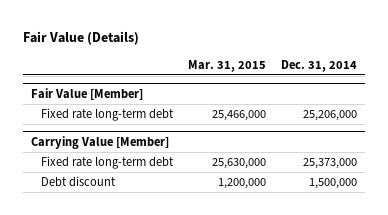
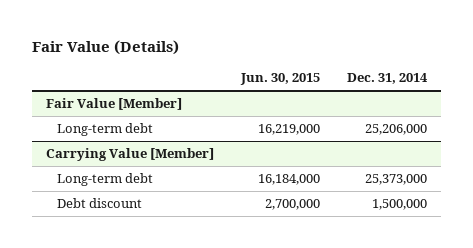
[187,59,266,72] Mar. 31, 2015 -> none
none -> [239,73,320,86] Jun. 30, 2015
[40,108,174,122] Fixed rate long-term debt -> [56,123,153,137] Long-term debt
[40,156,174,170] Fixed rate long-term debt -> [56,173,153,187] Long-term debt

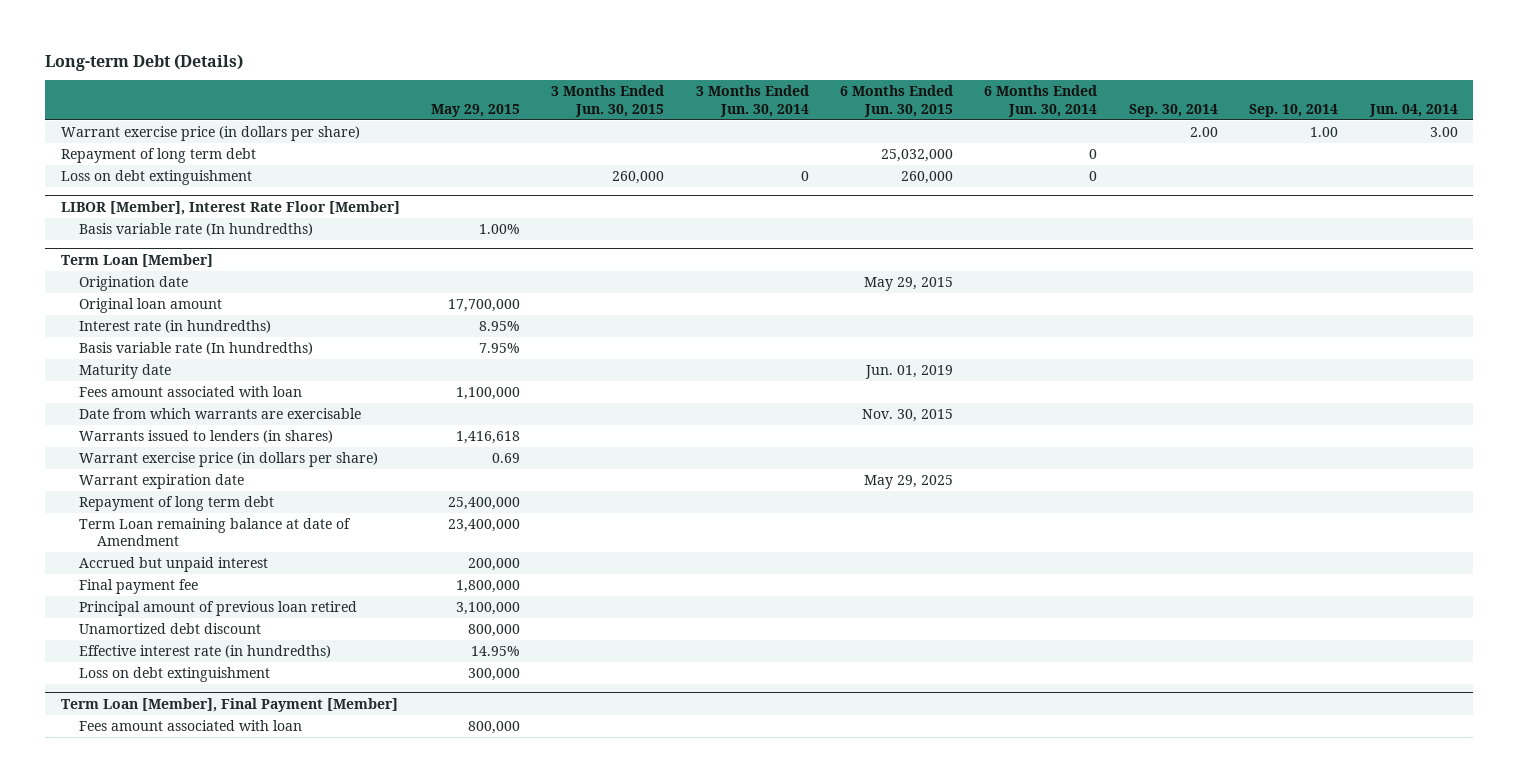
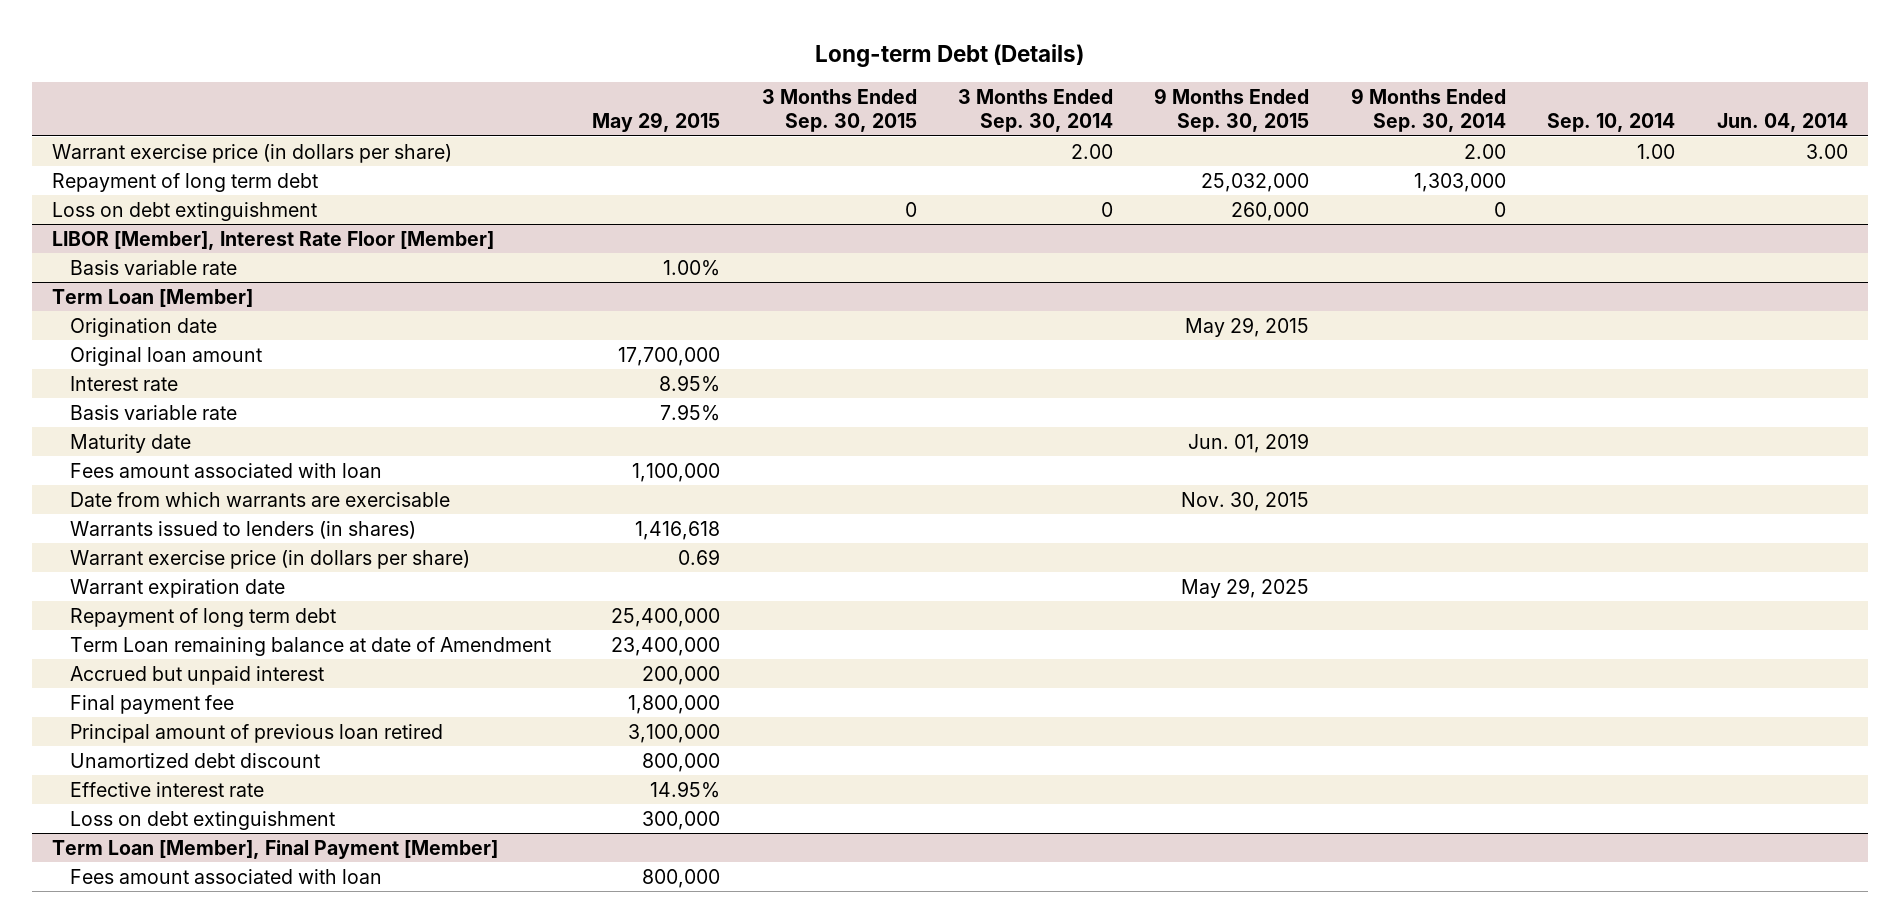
[551,85,665,117] 3 Months Ended Jun. 30, 2015 -> none
[695,85,809,117] 3 Months Ended Jun. 30, 2014 -> none
[840,85,954,117] 6 Months Ended Jun. 30, 2015 -> none
[984,85,1098,117] 6 Months Ended Jun. 30, 2014 -> none
[1128,103,1218,117] Sep. 30, 2014 -> none
none -> [761,88,917,133] 3 Months Ended Sep. 30, 2015
none -> [958,88,1114,133] 3 Months Ended Sep. 30, 2014
none -> [1154,87,1310,133] 9 Months Ended Sep. 30, 2015
none -> [1350,87,1506,133] 9 Months Ended Sep. 30, 2014
[79,222,314,236] Basis variable rate (In hundredths) -> [69,259,237,275] Basis variable rate
[79,319,272,333] Interest rate (in hundredths) -> [69,375,178,391] Interest rate
[79,341,314,355] Basis variable rate (In hundredths) -> [69,404,237,420] Basis variable rate
[79,644,332,658] Effective interest rate (in hundredths) -> [69,781,264,797] Effective interest rate

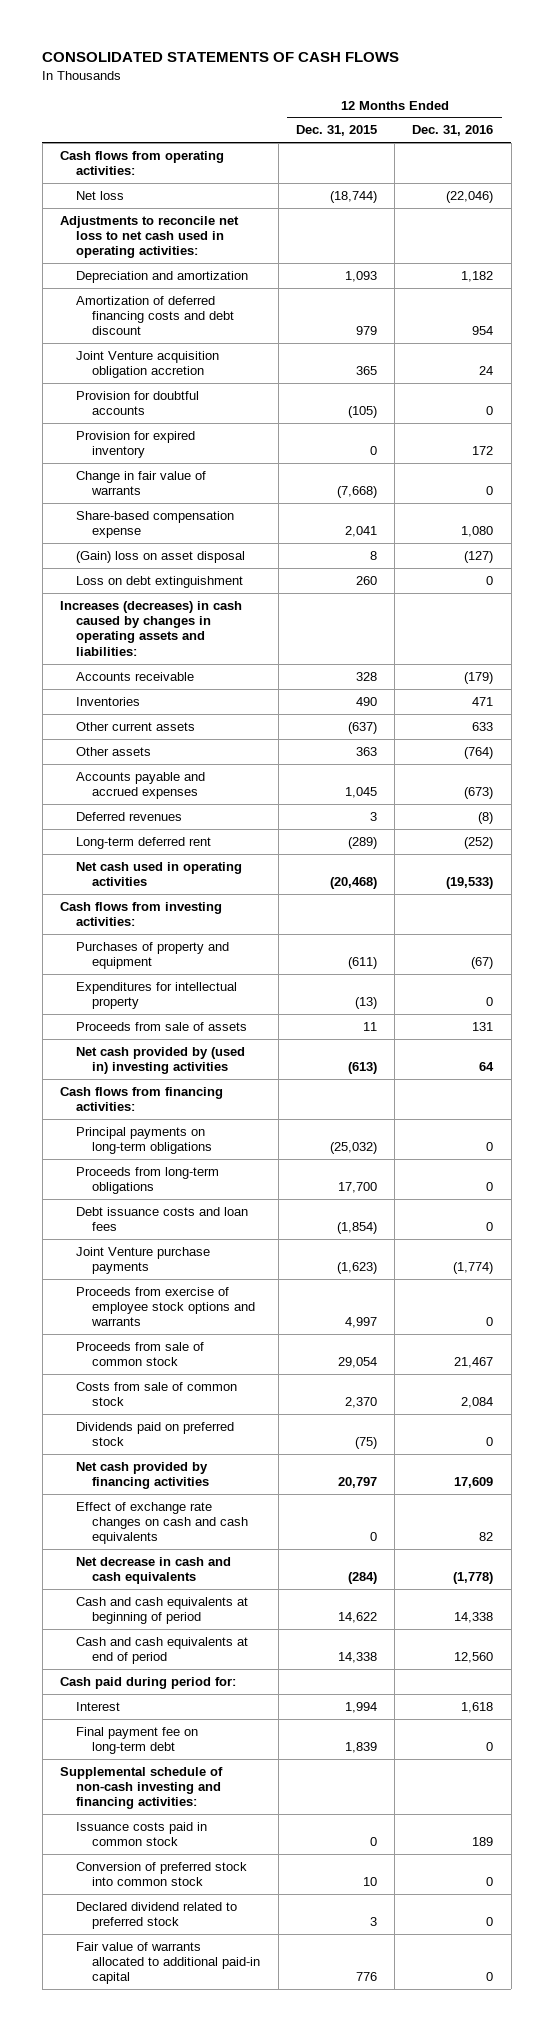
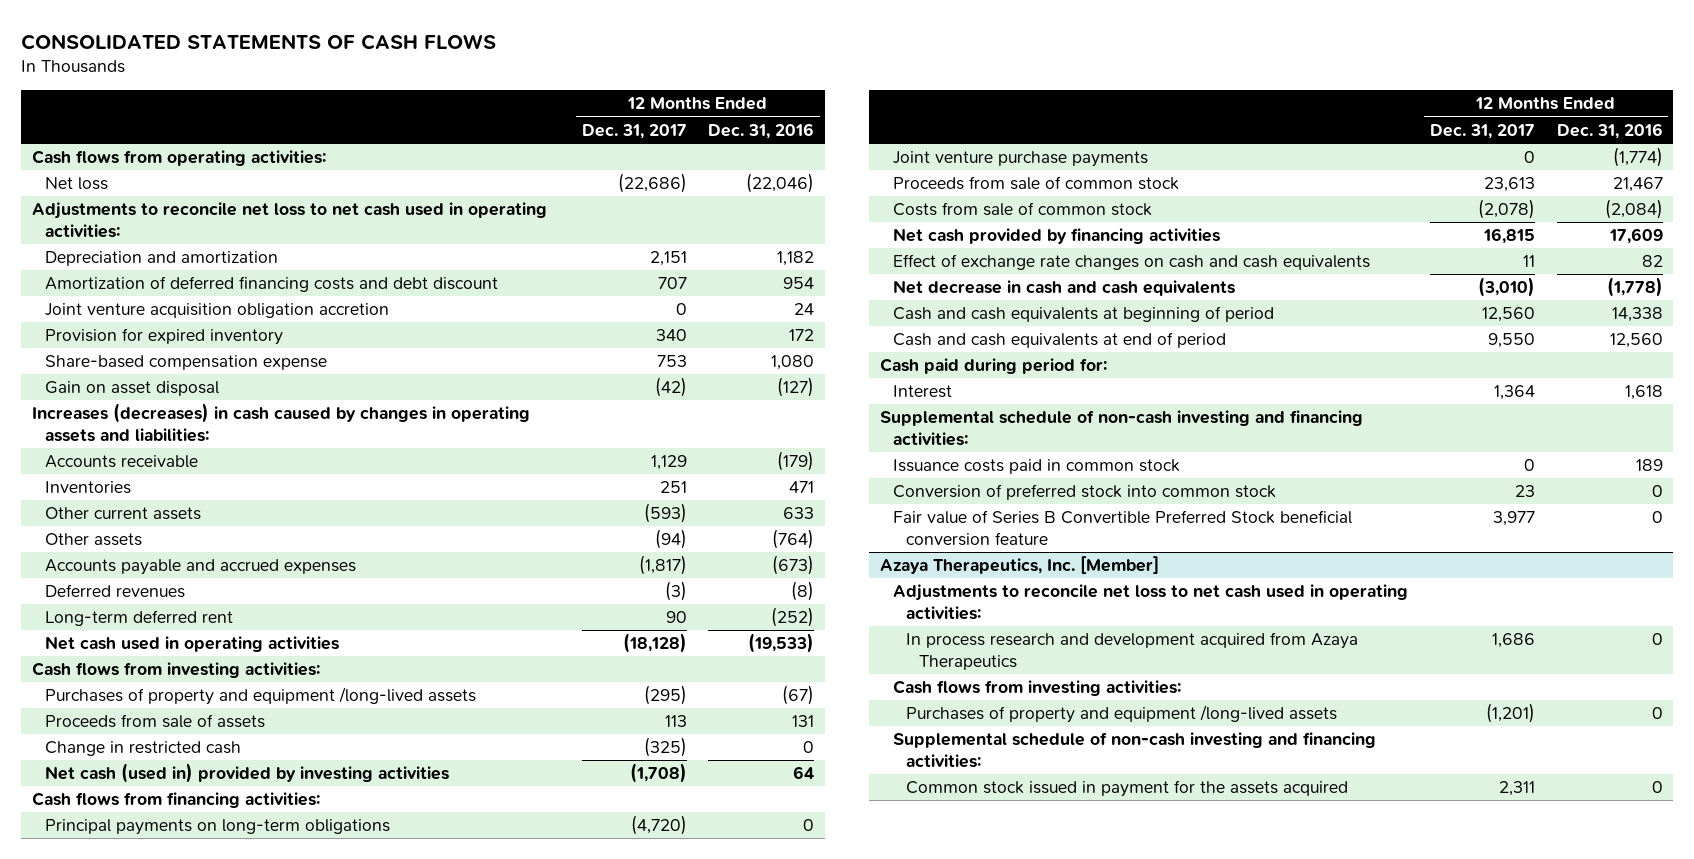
[295,125,377,137] Dec. 31, 2015 -> none
none -> [581,123,687,139] Dec. 31, 2017
[76,390,200,416] Provision for doubtful accounts -> none
[76,350,220,379] Joint Venture acquisition obligation accretion -> [44,303,389,319] Joint venture acquisition obligation accretion
[76,470,207,496] Change in fair value of warrants -> none
[76,575,244,588] Loss on debt extinguishment -> none
[76,550,246,563] (Gain) loss on asset disposal -> [44,381,219,397] Gain on asset disposal
[76,981,238,1010] Expenditures for intellectual property -> none
[76,941,230,970] Purchases of property and equipment -> [44,687,476,706] Purchases of property and equipment /long-lived assets
none -> [44,741,241,757] Change in restricted cash
[76,1046,246,1075] Net cash provided by (used in) investing activities -> [44,763,449,784] Net cash (used in) provided by investing activities
[76,1166,220,1195] Proceeds from long-term obligations -> none
[76,1206,249,1232] Debt issuance costs and loan fees -> none
[76,1286,256,1327] Proceeds from exercise of employee stock options and warrants -> none
[76,1246,211,1275] Joint Venture purchase payments -> [893,151,1149,168] Joint venture purchase payments
[76,1421,235,1447] Dividends paid on preferred stock -> none
[461,1397,494,1409] 2,084 -> [1604,199,1663,220] (2,084)
[76,1726,199,1755] Final payment fee on long-term debt -> none
[76,1901,238,1930] Declared dividend related to preferred stock -> none
[76,1941,261,1985] Fair value of warrants allocated to additional paid-in capital -> none
none -> [893,510,1353,546] Fair value of Series B Convertible Preferred Stock beneficial conversion feature
none -> [880,556,1160,575] Azaya Therapeutics, Inc. [Member]
none -> [893,584,1409,620] Adjustments to reconcile net loss to net cash used in operating activities:
none -> [906,632,1359,670] In process research and development acquired from Azaya Therapeutics
none -> [893,680,1182,697] Cash flows from investing activities:
none -> [906,705,1338,724] Purchases of property and equipment /long-lived assets
none -> [893,732,1377,768] Supplemental schedule of non-cash investing and financing activities:
none -> [906,780,1349,798] Common stock issued in payment for the assets acquired

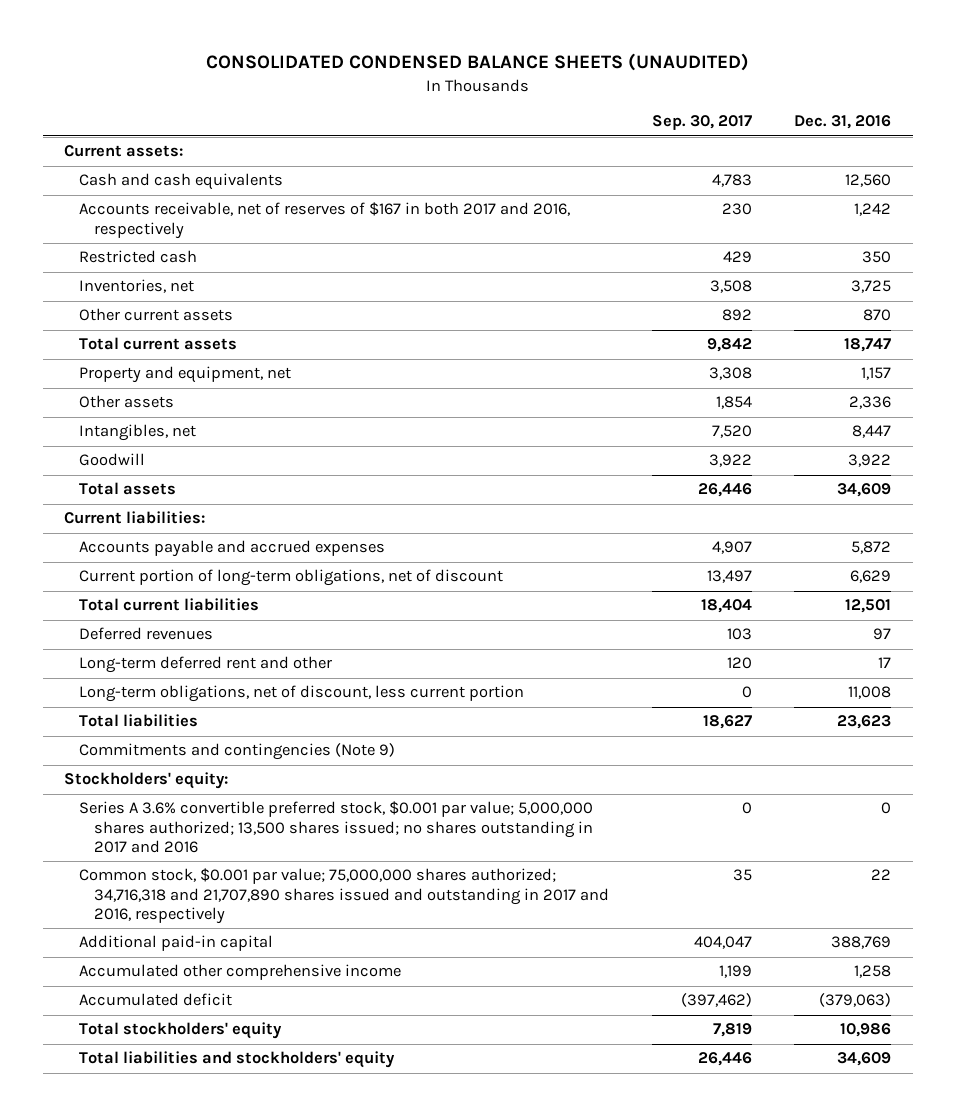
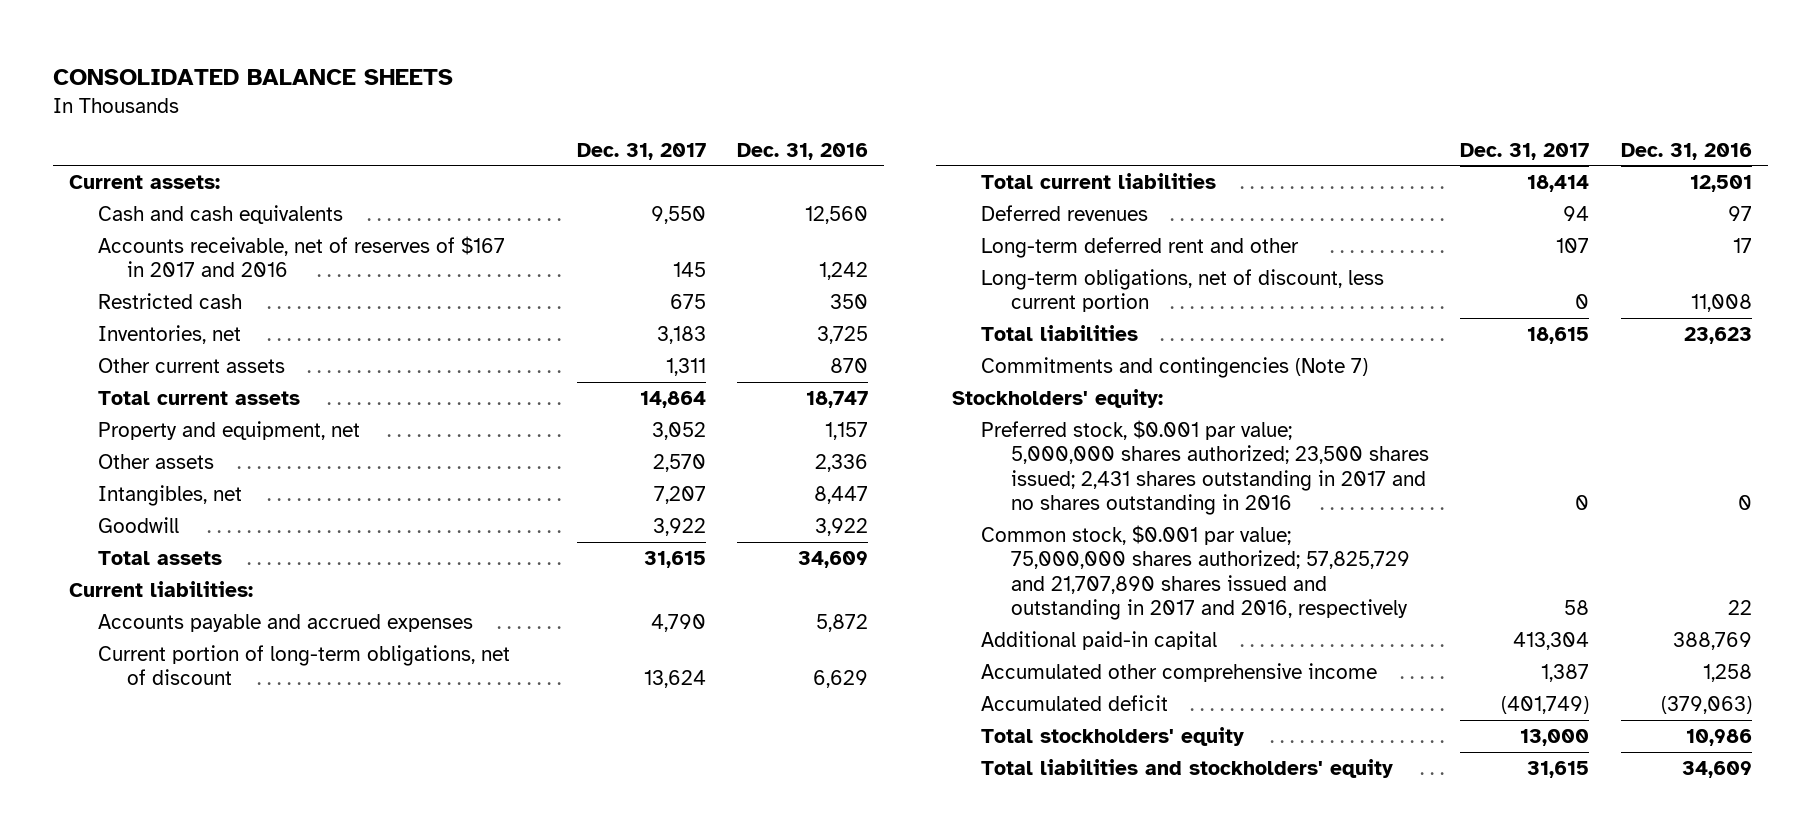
[205,53,749,72] CONSOLIDATED CONDENSED BALANCE SHEETS (UNAUDITED) -> [52,68,453,85] CONSOLIDATED BALANCE SHEETS
[651,115,752,131] Sep. 30, 2017 -> none
none -> [576,142,706,160] Dec. 31, 2017
[78,202,570,239] Accounts receivable, net of reserves of $167 in both 2017 and 2016, respectively -> [97,235,505,278] Accounts receivable, net of reserves of $167 in 2017 and 2016
[78,743,395,761] Commitments and contingencies (Note 9) -> [981,356,1369,378] Commitments and contingencies (Note 7)
[78,801,593,854] Series A 3.6% convertible preferred stock, $0.001 par value; 5,000,000 shares authorized; 13,500 shares issued; no shares outstanding in 2017 and 2016 -> [981,419,1429,515] Preferred stock, $0.001 par value; 5,000,000 shares authorized; 23,500 shares issued; 2,431 shares outstanding in 2017 and no shares outstanding in 2016
[78,868,609,925] Common stock, $0.001 par value; 75,000,000 shares authorized; 34,716,318 and 21,707,890 shares issued and outstanding in 2017 and 2016, respectively -> [981,524,1410,620] Common stock, $0.001 par value; 75,000,000 shares authorized; 57,825,729 and 21,707,890 shares issued and outstanding in 2017 and 2016, respectively

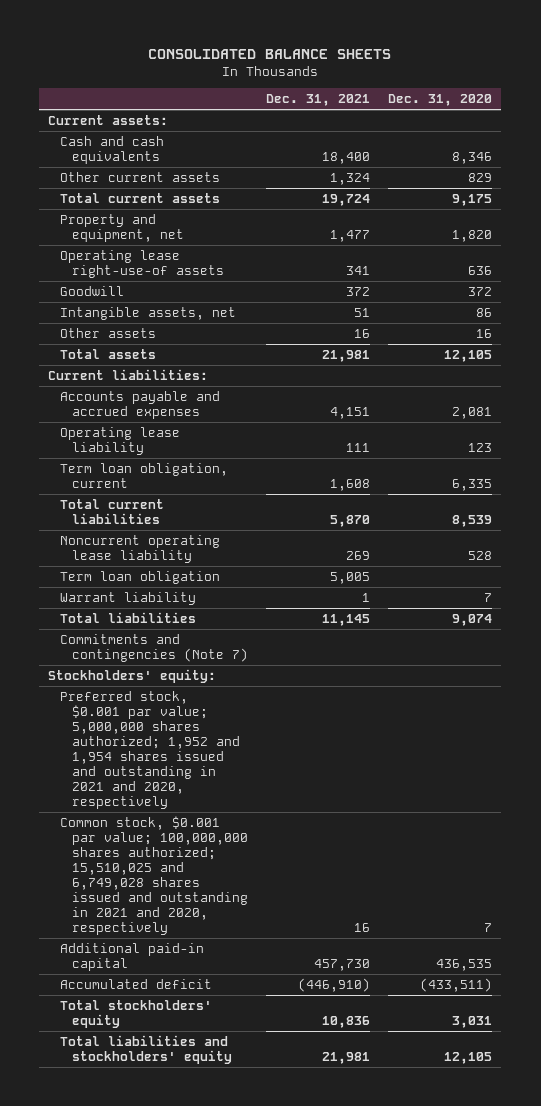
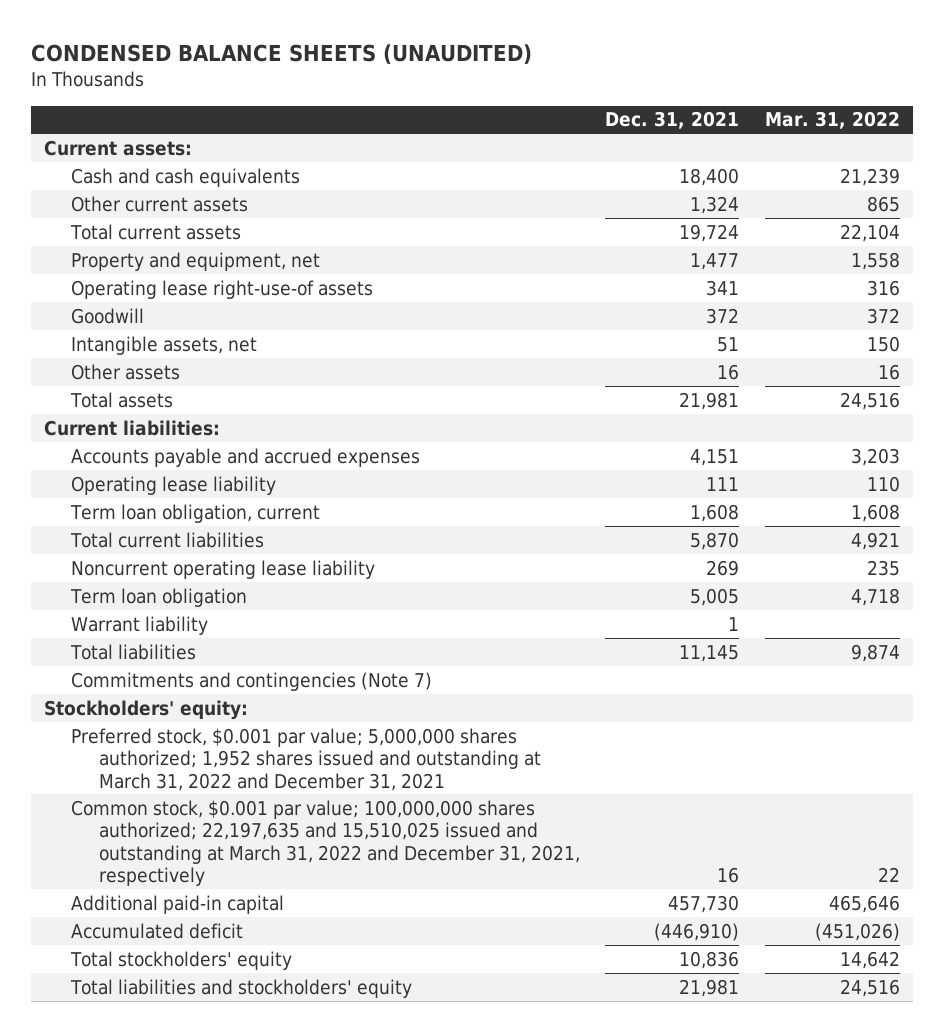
[148,48,392,59] CONSOLIDATED BALANCE SHEETS -> [30,43,532,64] CONDENSED BALANCE SHEETS (UNAUDITED)
[388,94,493,107] Dec. 31, 2020 -> none
none -> [764,111,900,130] Mar. 31, 2022
[60,690,240,809] Preferred stock, $0.001 par value; 5,000,000 shares authorized; 1,952 and 1,954 shares issued and outstanding in 2021 and 2020, respectively -> [71,727,541,791] Preferred stock, $0.001 par value; 5,000,000 shares authorized; 1,952 shares issued and outstanding at March 31, 2022 and December 31, 2021
[60,815,248,935] Common stock, $0.001 par value; 100,000,000 shares authorized; 15,510,025 and 6,749,028 shares issued and outstanding in 2021 and 2020, respectively -> [71,799,580,887] Common stock, $0.001 par value; 100,000,000 shares authorized; 22,197,635 and 15,510,025 issued and outstanding at March 31, 2022 and December 31, 2021, respectively

